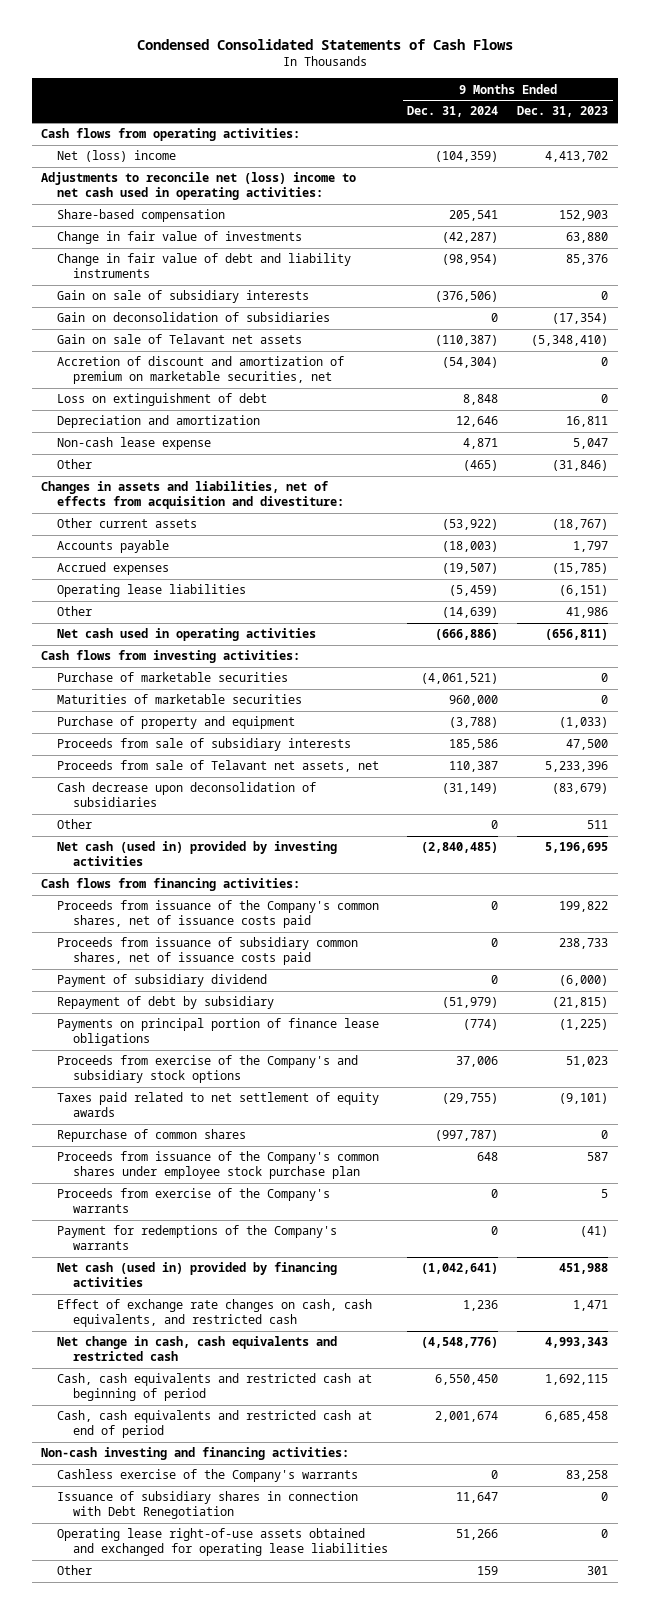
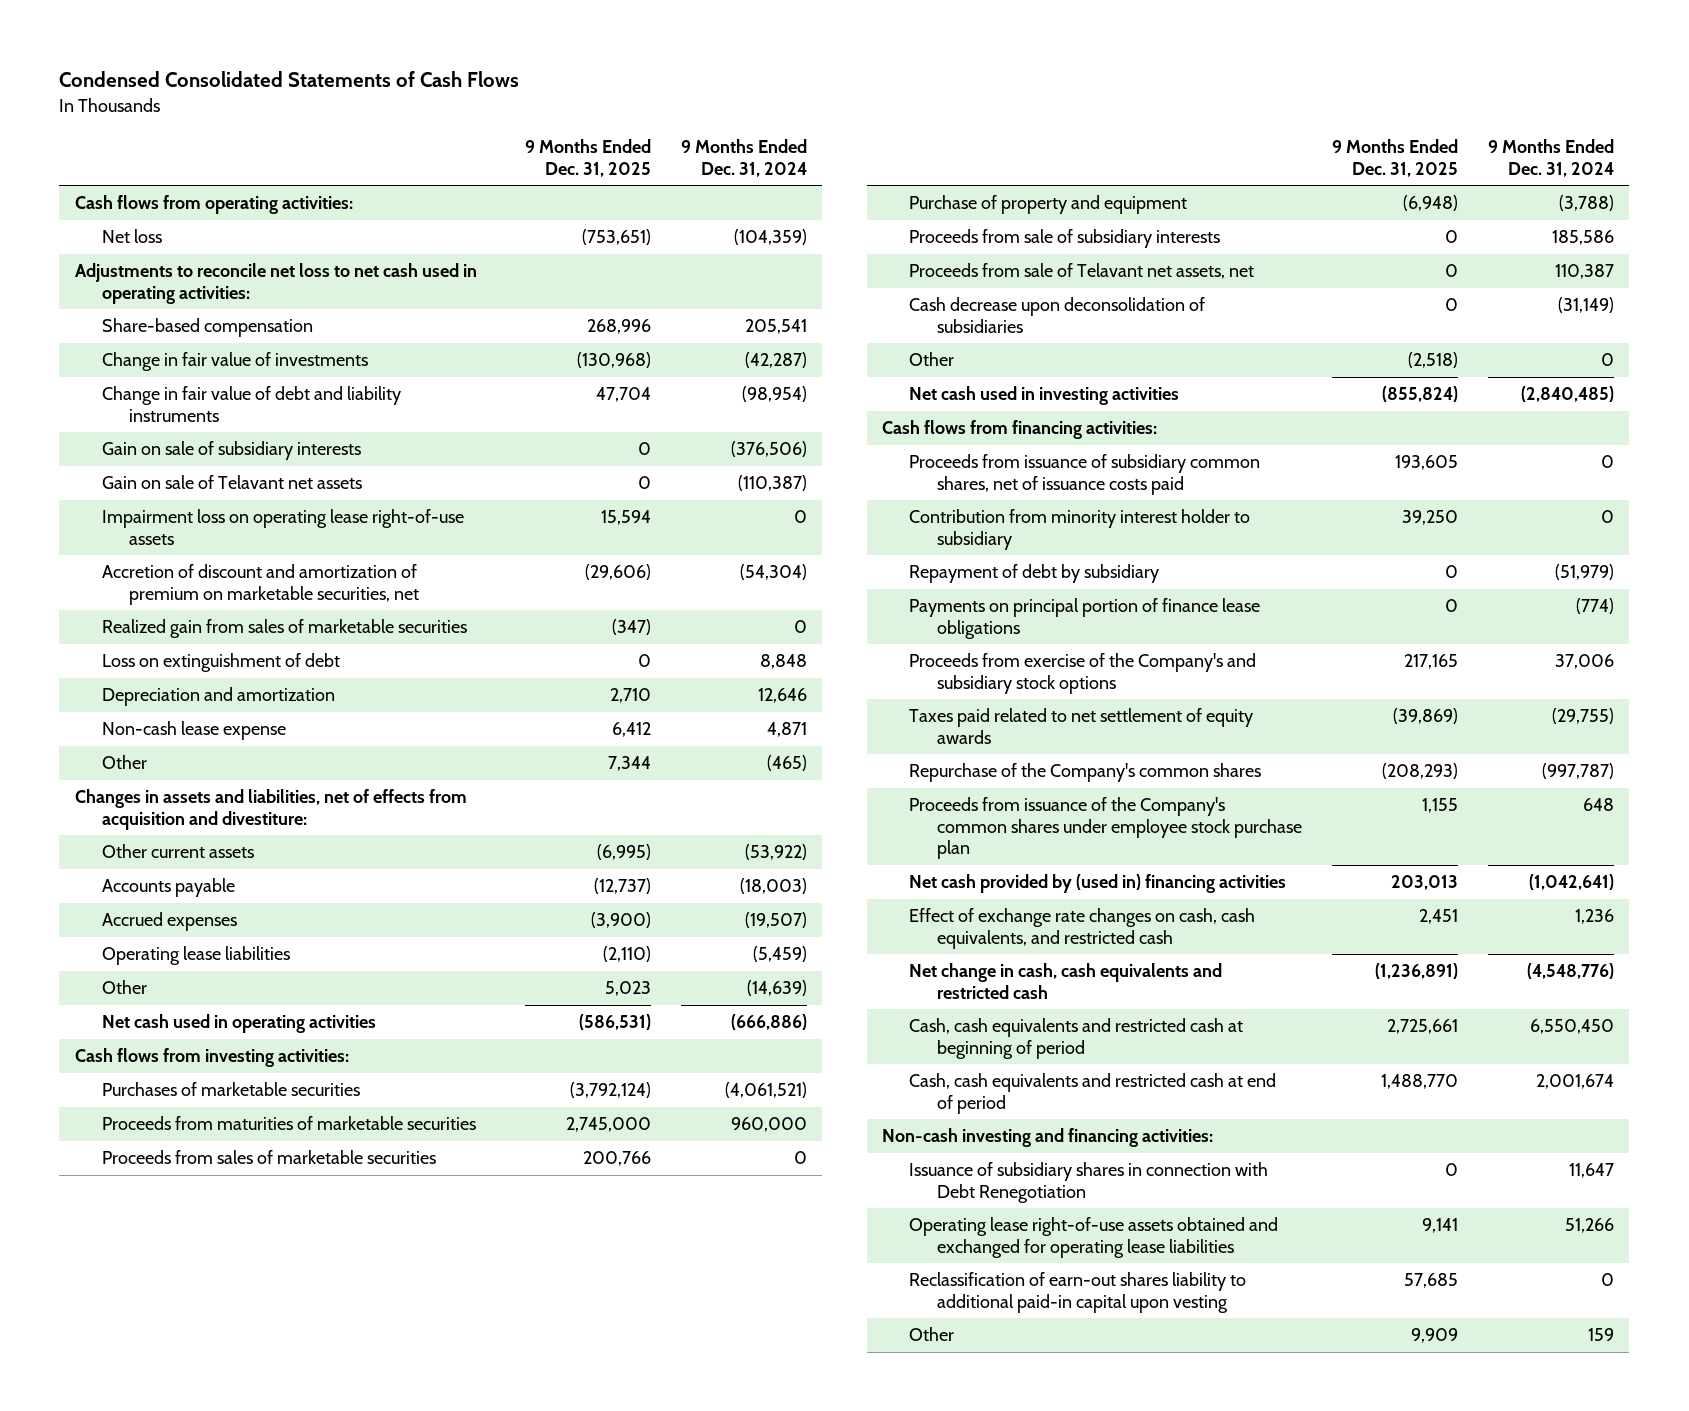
[517,106,609,118] Dec. 31, 2023 -> none
none -> [524,138,651,177] 9 Months Ended Dec. 31, 2025
[57,150,177,163] Net (loss) income -> [101,229,162,244] Net loss
[41,172,357,201] Adjustments to reconcile net (loss) income to net cash used in operating activities: -> [74,263,477,304] Adjustments to reconcile net loss to net cash used in operating activities:
[57,312,331,323] Gain on deconsolidation of subsidiaries -> none
none -> [101,509,464,545] Impairment loss on operating lease right-of-use assets
none -> [101,619,467,639] Realized gain from sales of marketable securities
[57,672,289,683] Purchase of marketable securities -> [101,1082,360,1097] Purchases of marketable securities
[57,694,303,705] Maturities of marketable securities -> [101,1116,476,1131] Proceeds from maturities of marketable securities
none -> [101,1150,436,1165] Proceeds from sales of marketable securities
[57,841,338,867] Net cash (used in) provided by investing activities -> [909,386,1180,406] Net cash used in investing activities
[57,900,380,929] Proceeds from issuance of the Company's common shares, net of issuance costs paid -> none
[57,974,268,988] Payment of subsidiary dividend -> none
none -> [909,509,1251,550] Contribution from minority interest holder to subsidiary
[57,1129,247,1143] Repurchase of common shares -> [909,763,1262,783] Repurchase of the Company's common shares
[57,1188,331,1214] Proceeds from exercise of the Company's warrants -> none
[57,1225,338,1251] Payment for redemptions of the Company's warrants -> none
[57,1262,338,1288] Net cash (used in) provided by financing activities -> [909,874,1287,894] Net cash provided by (used in) financing activities
[57,1469,359,1483] Cashless exercise of the Company's warrants -> none
none -> [909,1272,1247,1313] Reclassification of earn-out shares liability to additional paid-in capital upon vesting

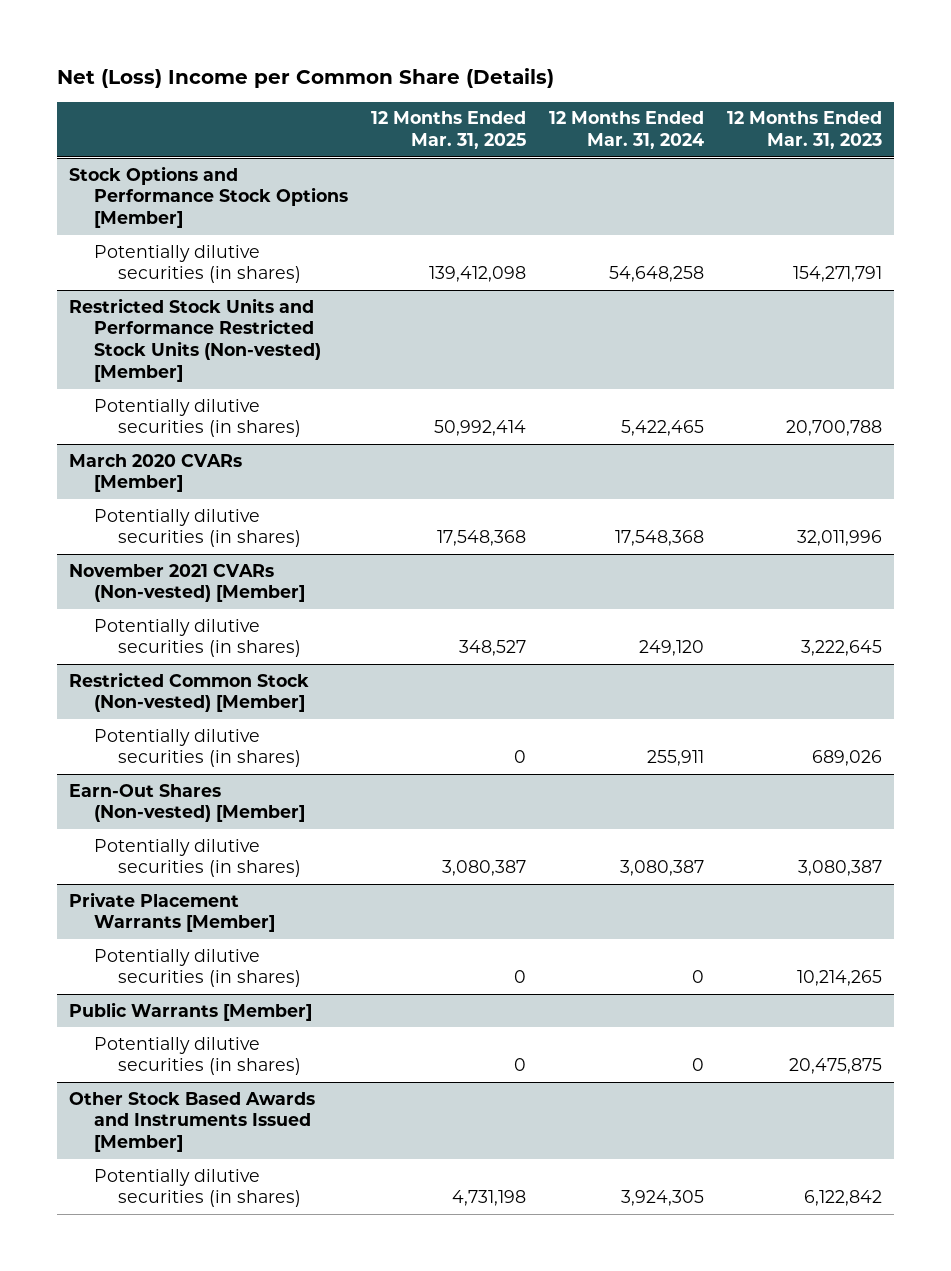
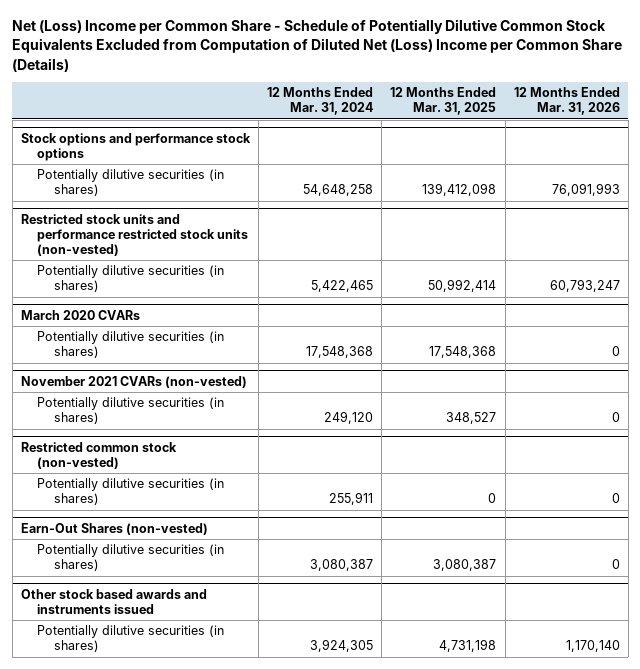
[57,68,555,89] Net (Loss) Income per Common Share (Details) -> [12,19,623,72] Net (Loss) Income per Common Share - Schedule of Potentially Dilutive Common Stock Equivalents Excluded from Computation of Diluted Net (Loss) Income per Common Share (Details)
[727,111,883,150] 12 Months Ended Mar. 31, 2023 -> none
none -> [513,87,620,116] 12 Months Ended Mar. 31, 2026
[68,165,348,229] Stock Options and Performance Stock Options [Member] -> [20,132,251,161] Stock options and performance stock options
[68,297,321,383] Restricted Stock Units and Performance Restricted Stock Units (Non-vested) [Member] -> [20,213,249,256] Restricted stock units and performance restricted stock units (non-vested)
[68,453,242,493] March 2020 CVARs [Member] -> [20,309,140,320] March 2020 CVARs
[68,563,305,603] November 2021 CVARs (Non-vested) [Member] -> [20,375,247,388] November 2021 CVARs (non-vested)
[68,671,309,713] Restricted Common Stock (Non-vested) [Member] -> [20,441,177,469] Restricted common stock (non-vested)
[68,783,305,823] Earn-Out Shares (Non-vested) [Member] -> [20,522,208,535] Earn-Out Shares (non-vested)
[68,891,275,933] Private Placement Warrants [Member] -> none
[93,948,302,988] Potentially dilutive securities (in shares) -> none
[68,1001,312,1021] Public Warrants [Member] -> none
[93,1036,302,1076] Potentially dilutive securities (in shares) -> none
[68,1091,315,1153] Other Stock Based Awards and Instruments Issued [Member] -> [20,588,207,614] Other stock based awards and instruments issued

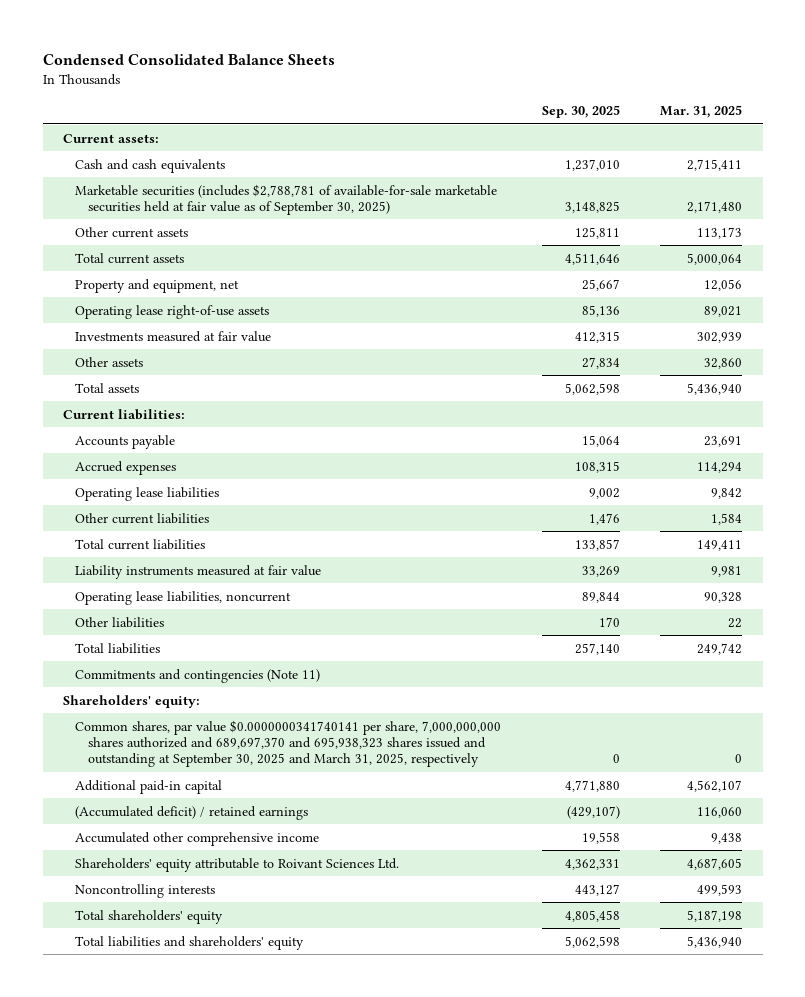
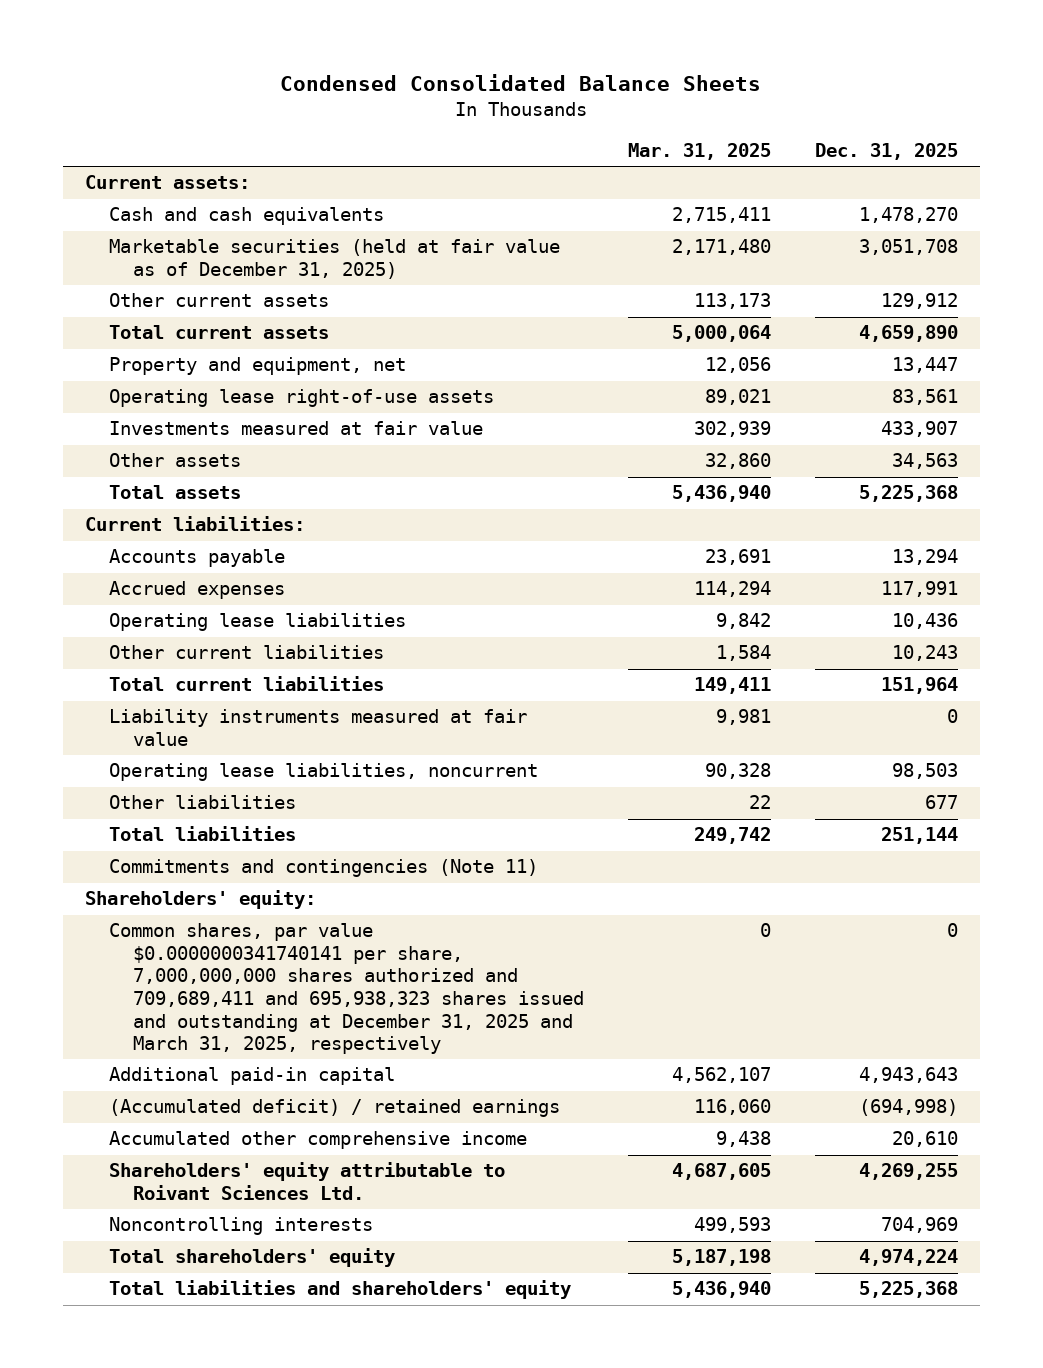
[541,105,620,119] Sep. 30, 2025 -> none
none -> [815,143,959,161] Dec. 31, 2025
[75,183,498,215] Marketable securities (includes $2,788,781 of available-for-sale marketable securities held at fair value as of September 30, 2025) -> [109,239,561,279] Marketable securities (held at fair value as of December 31, 2025)
[75,719,502,768] Common shares, par value $0.0000000341740141 per share, 7,000,000,000 shares authorized and 689,697,370 and 695,938,323 shares issued and outstanding at September 30, 2025 and March 31, 2025, respectively -> [109,923,585,1055] Common shares, par value $0.0000000341740141 per share, 7,000,000,000 shares authorized and 709,689,411 and 695,938,323 shares issued and outstanding at December 31, 2025 and March 31, 2025, respectively

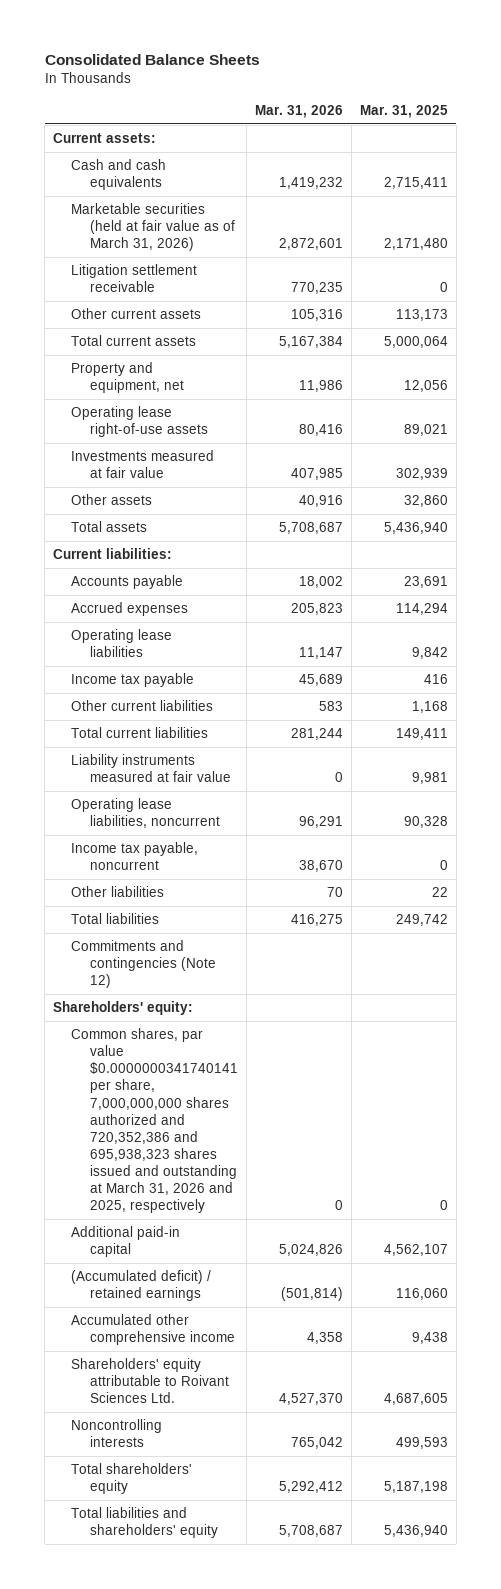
[280,74,762,92] Condensed Consolidated Balance Sheets -> [44,54,260,66] Consolidated Balance Sheets
[815,143,959,161] Dec. 31, 2025 -> none
none -> [254,104,343,118] Mar. 31, 2026
[109,239,561,279] Marketable securities (held at fair value as of December 31, 2025) -> [71,203,235,252] Marketable securities (held at fair value as of March 31, 2026)
none -> [71,264,198,293] Litigation settlement receivable
none -> [71,673,195,688] Income tax payable
[716,645,772,662] 1,584 -> [411,701,448,714] 1,168
none -> [71,842,199,871] Income tax payable, noncurrent
[109,859,539,878] Commitments and contingencies (Note 11) -> [71,940,216,989] Commitments and contingencies (Note 12)
[109,923,585,1055] Common shares, par value $0.0000000341740141 per share, 7,000,000,000 shares authorized and 709,689,411 and 695,938,323 shares issued and outstanding at December 31, 2025 and March 31, 2025, respectively -> [71,1028,238,1214] Common shares, par value $0.0000000341740141 per share, 7,000,000,000 shares authorized and 720,352,386 and 695,938,323 shares issued and outstanding at March 31, 2026 and 2025, respectively

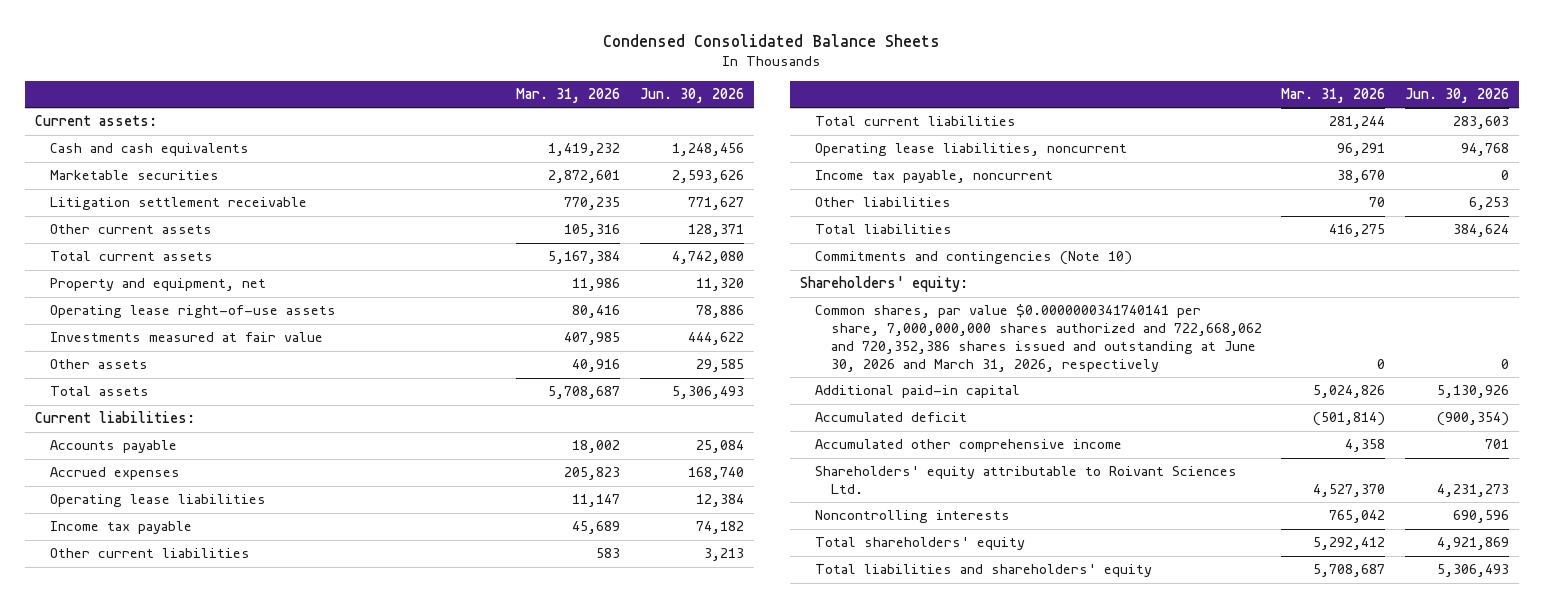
[44,54,260,66] Consolidated Balance Sheets -> [602,33,940,47] Condensed Consolidated Balance Sheets
[359,104,448,118] Mar. 31, 2025 -> none
none -> [640,87,745,103] Jun. 30, 2026
[71,203,235,252] Marketable securities (held at fair value as of March 31, 2026) -> [49,170,219,181] Marketable securities
[71,754,231,783] Liability instruments measured at fair value -> none
[71,940,216,989] Commitments and contingencies (Note 12) -> [815,251,1133,266] Commitments and contingencies (Note 10)
[71,1028,238,1214] Common shares, par value $0.0000000341740141 per share, 7,000,000,000 shares authorized and 720,352,386 and 695,938,323 shares issued and outstanding at March 31, 2026 and 2025, respectively -> [815,304,1262,372] Common shares, par value $0.0000000341740141 per share, 7,000,000,000 shares authorized and 722,668,062 and 720,352,386 shares issued and outstanding at June 30, 2026 and March 31, 2026, respectively
[71,1270,212,1302] (Accumulated deficit) / retained earnings -> [815,412,968,423] Accumulated deficit

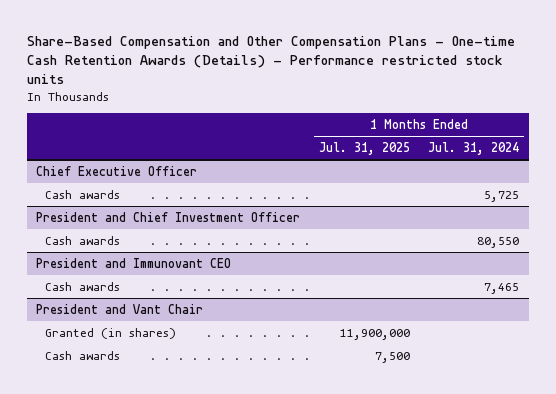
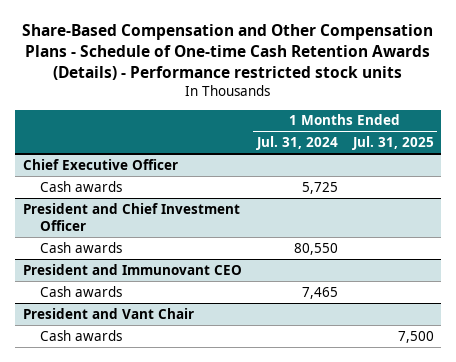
[27,36,516,85] Share-Based Compensation and Other Compensation Plans - One-time Cash Retention Awards (Details) - Performance restricted stock units -> [22,24,434,81] Share-Based Compensation and Other Compensation Plans - Schedule of One-time Cash Retention Awards (Details) - Performance restricted stock units
[45,327,177,339] Granted (in shares) -> none

